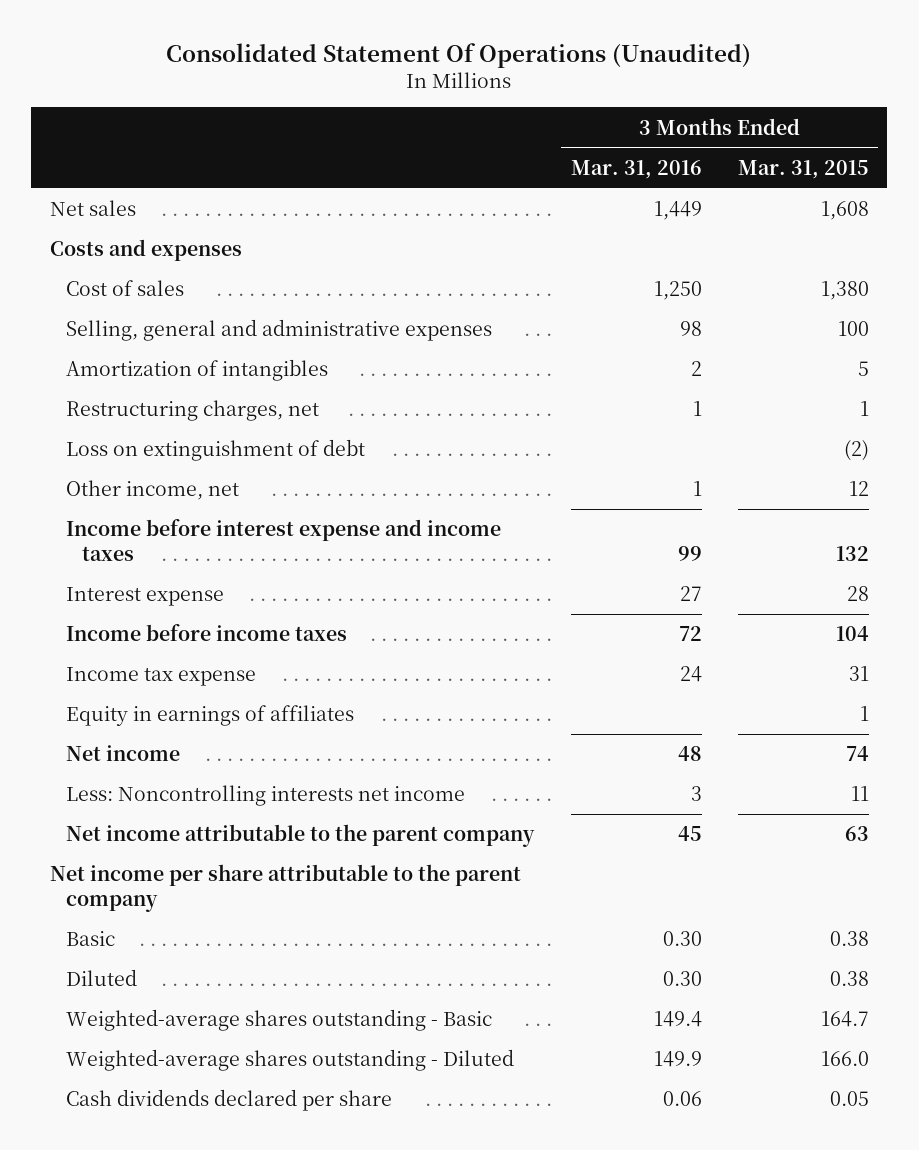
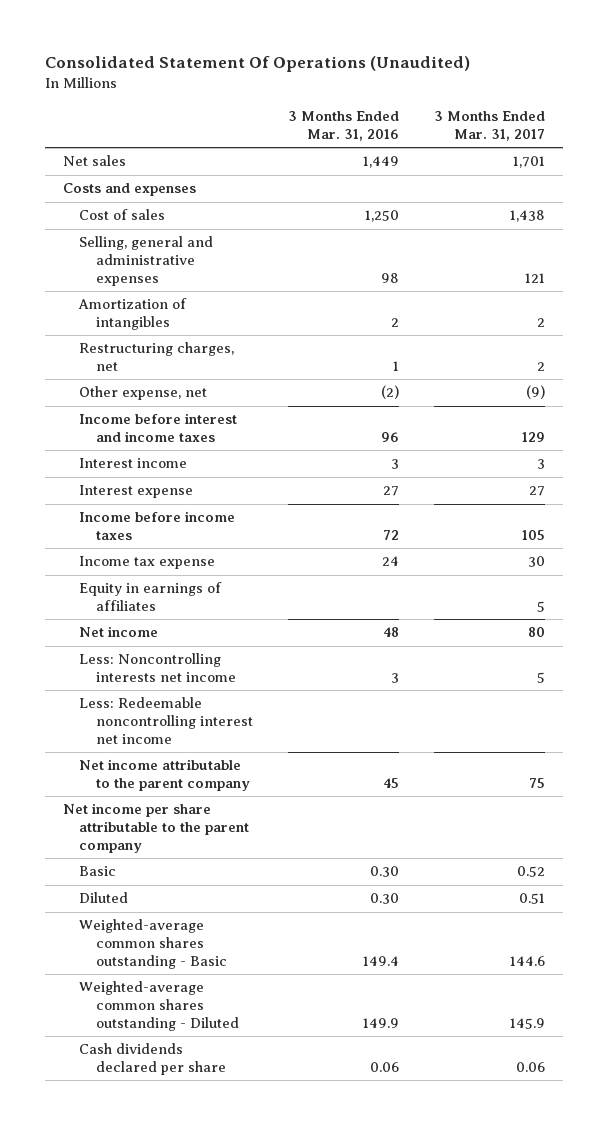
[738,159,870,179] Mar. 31, 2015 -> none
none -> [434,111,546,141] 3 Months Ended Mar. 31, 2017
[65,439,365,462] Loss on extinguishment of debt -> none
[65,480,239,501] Other income, net -> [79,386,208,401] Other expense, net
[692,481,702,497] 1 -> [380,385,399,400] (2)
[65,519,501,562] Income before interest expense and income taxes -> [79,413,238,443] Income before interest and income taxes
[677,546,702,562] 99 -> [380,432,399,443] 96
none -> [79,458,188,469] Interest income
none -> [79,697,253,744] Less: Redeemable noncontrolling interest net income
[65,1009,492,1032] Weighted-average shares outstanding - Basic -> [79,919,227,969] Weighted-average common shares outstanding - Basic
[65,1049,514,1072] Weighted-average shares outstanding - Diluted -> [79,981,239,1031] Weighted-average common shares outstanding - Diluted

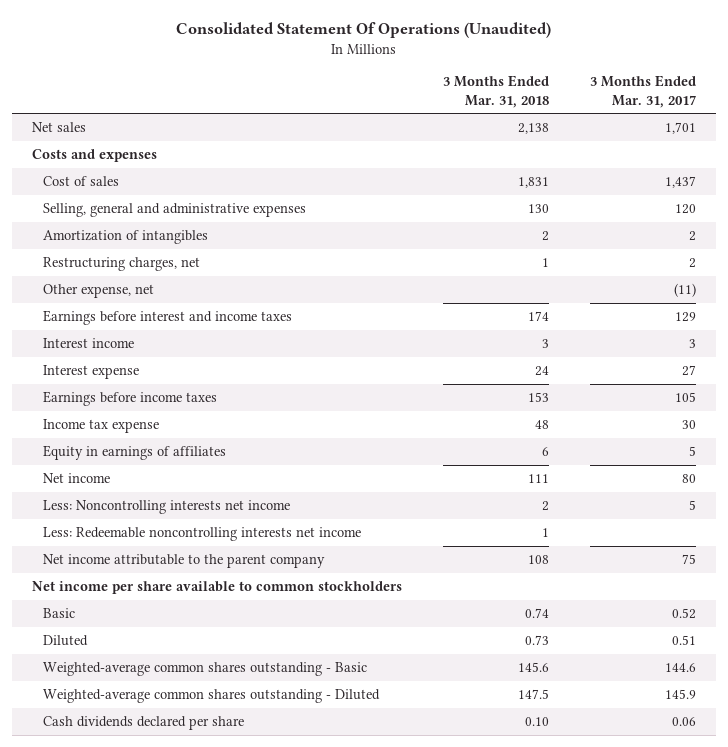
[287,111,399,141] 3 Months Ended Mar. 31, 2016 -> none
none -> [442,75,549,108] 3 Months Ended Mar. 31, 2018
[510,210,546,223] 1,438 -> [664,176,696,189] 1,437
[525,272,546,283] 121 -> [674,204,696,215] 120
[526,385,546,400] (9) -> [673,283,696,298] (11)
[79,413,238,443] Income before interest and income taxes -> [42,310,292,326] Earnings before interest and income taxes
[79,511,236,541] Income before income taxes -> [42,391,217,407] Earnings before income taxes
[79,697,253,744] Less: Redeemable noncontrolling interest net income -> [42,527,361,542] Less: Redeemable noncontrolling interests net income
[62,803,250,853] Net income per share attributable to the parent company -> [32,581,403,595] Net income per share available to common stockholders

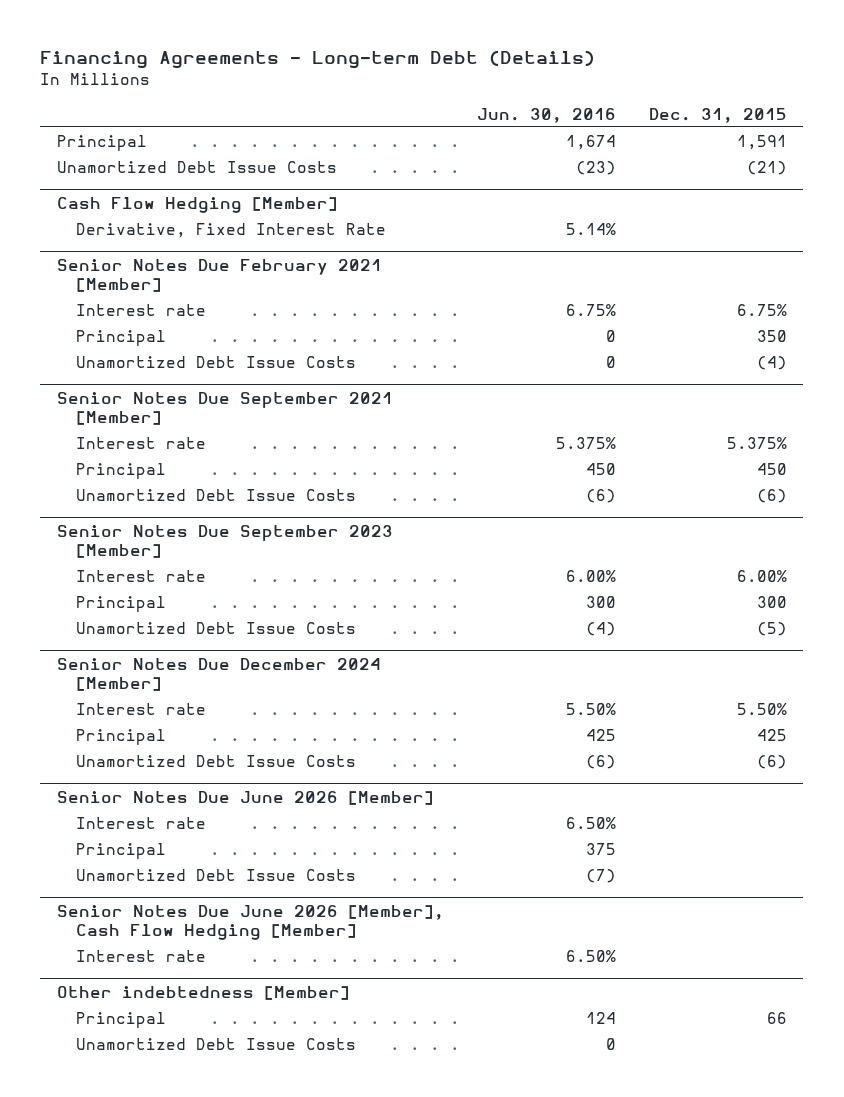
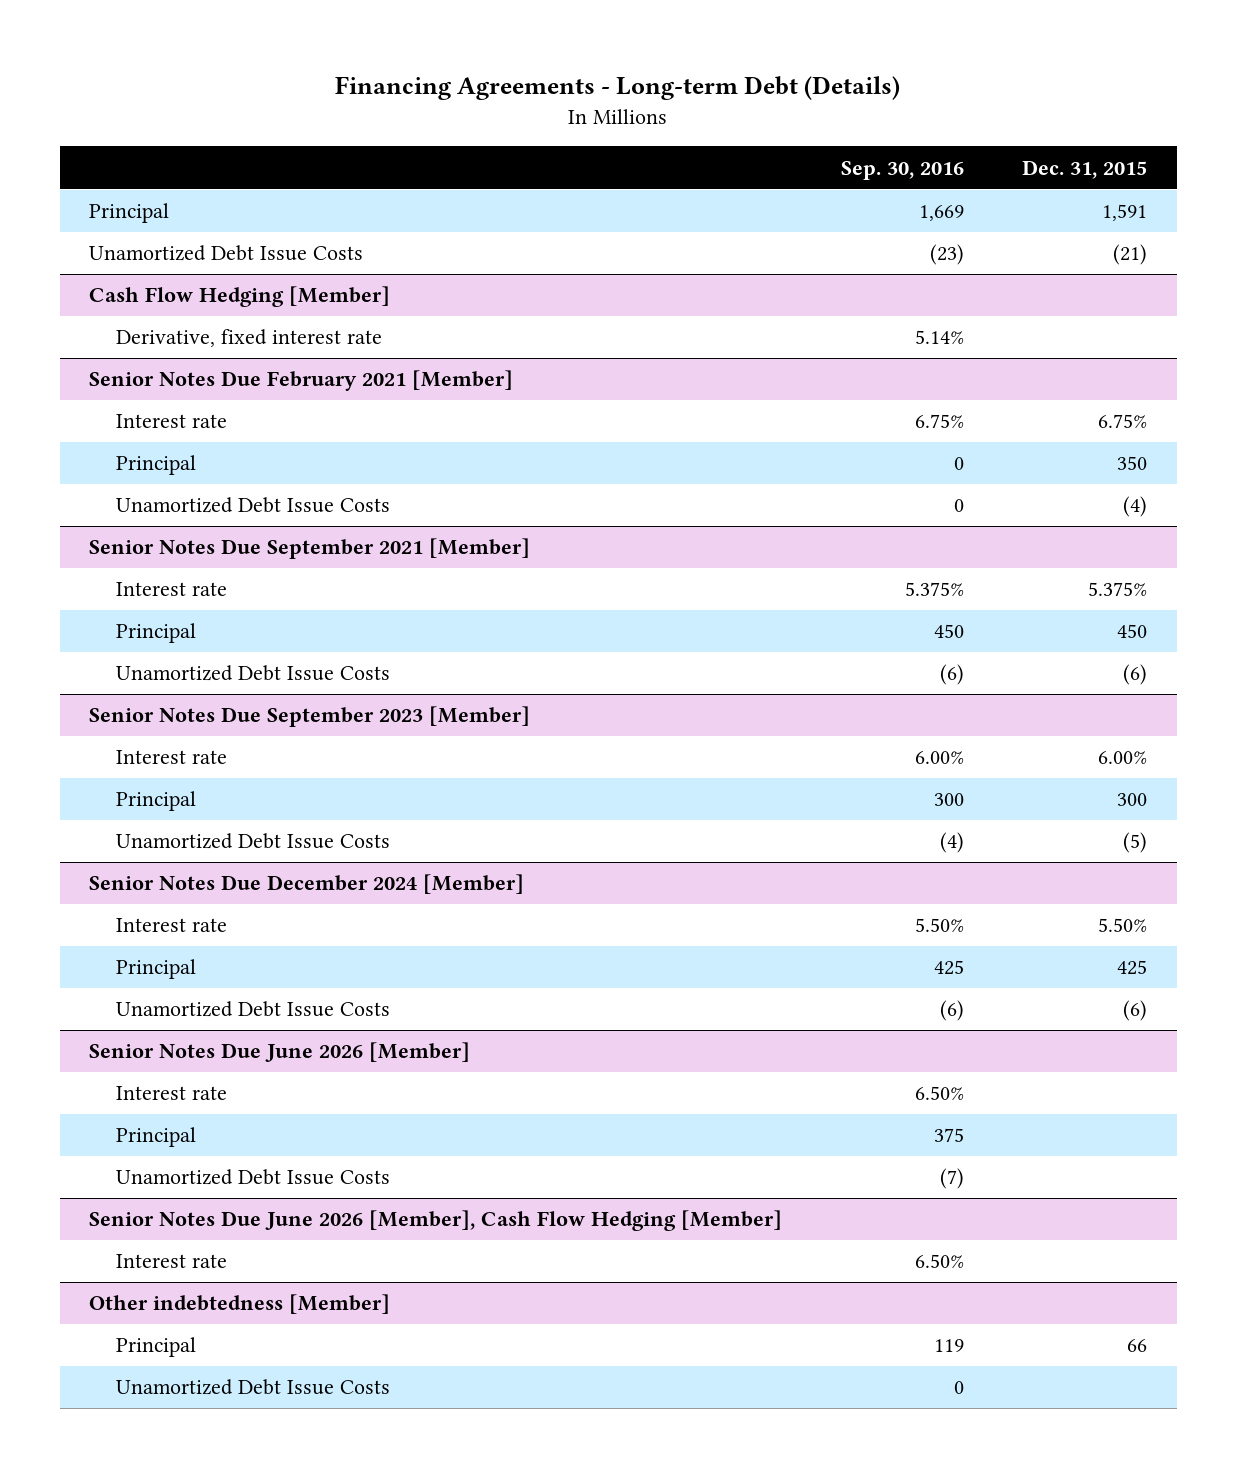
[476,107,616,123] Jun. 30, 2016 -> none
none -> [840,160,964,180] Sep. 30, 2016
[75,222,386,238] Derivative, Fixed Interest Rate -> [116,329,383,348] Derivative, fixed interest rate

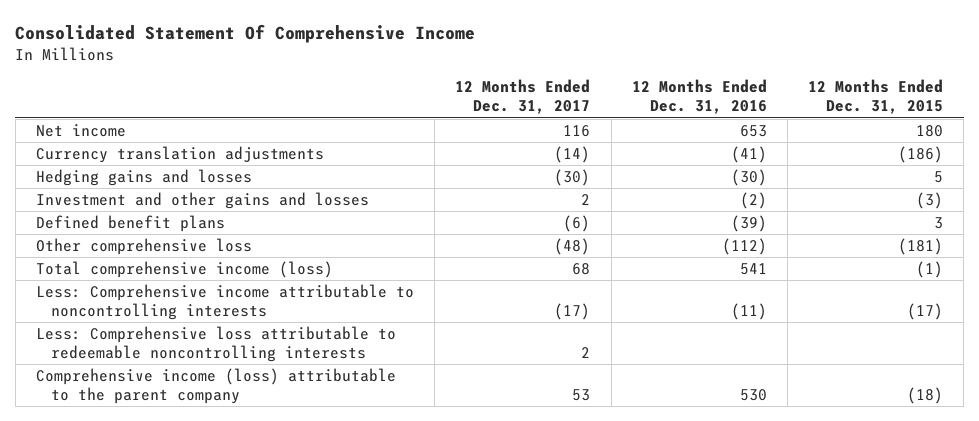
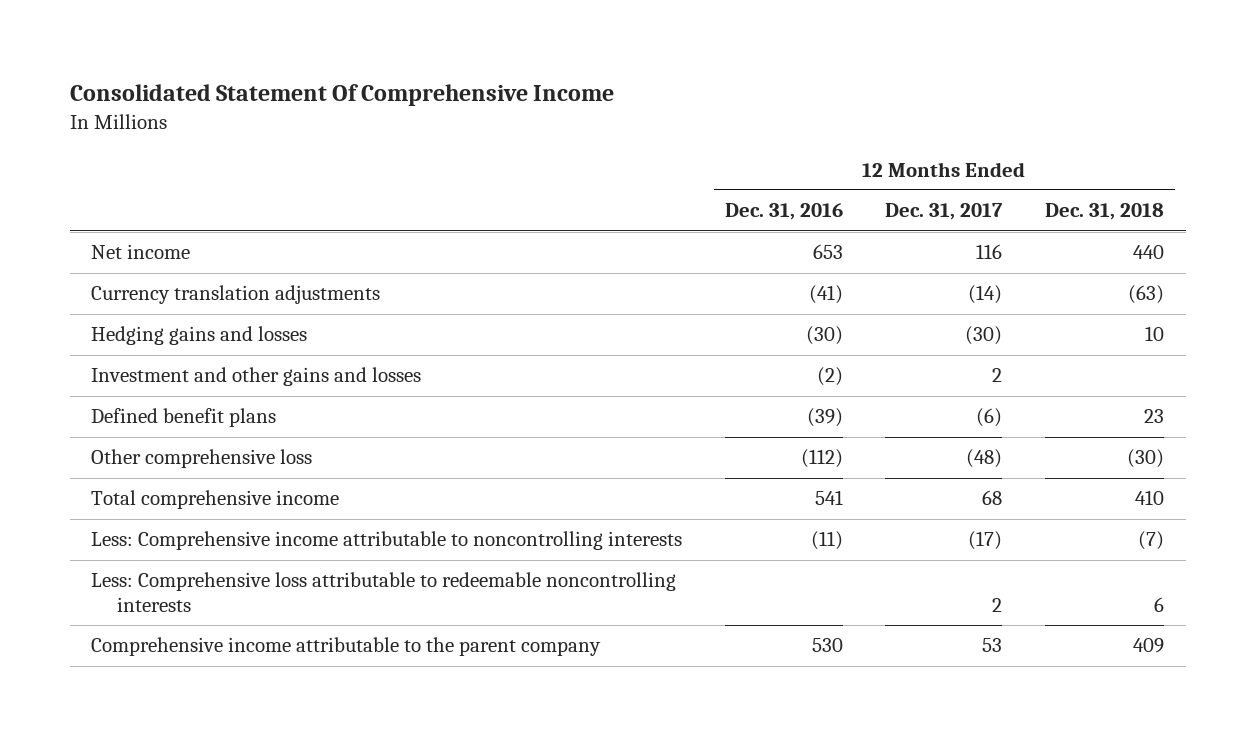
[808,79,944,115] 12 Months Ended Dec. 31, 2015 -> none
none -> [1045,203,1165,221] Dec. 31, 2018
[36,261,334,279] Total comprehensive income (loss) -> [91,490,340,510] Total comprehensive income
[36,368,397,404] Comprehensive income (loss) attributable to the parent company -> [91,637,602,657] Comprehensive income attributable to the parent company

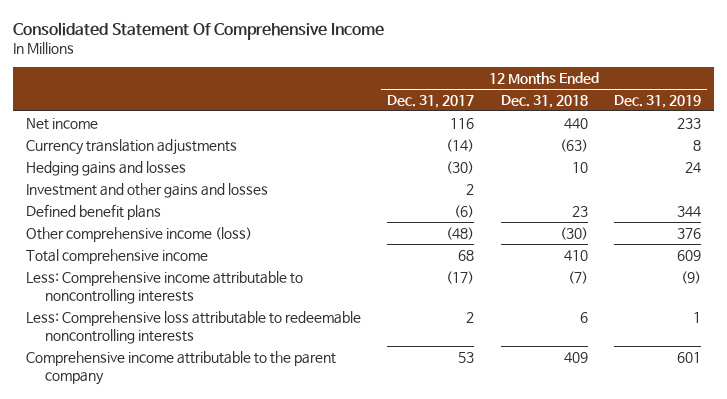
[724,203,843,221] Dec. 31, 2016 -> none
none -> [613,95,701,109] Dec. 31, 2019
[91,449,313,469] Other comprehensive loss -> [26,226,253,242] Other comprehensive income (loss)

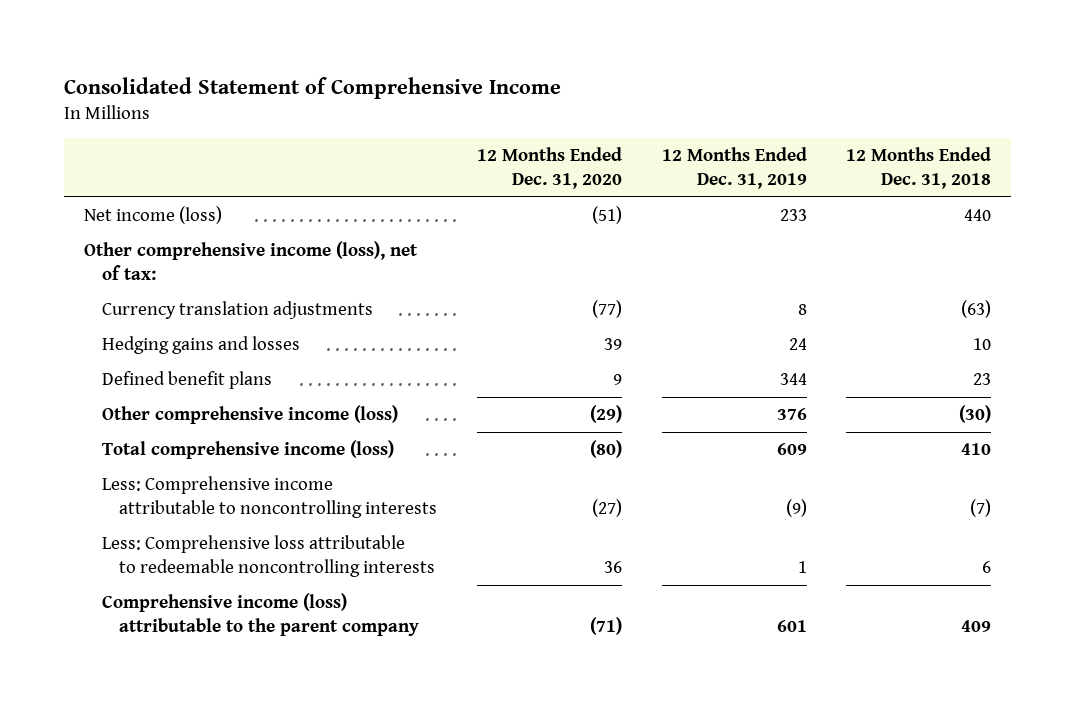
[12,21,384,40] Consolidated Statement Of Comprehensive Income -> [64,76,562,99] Consolidated Statement of Comprehensive Income
[387,95,475,109] Dec. 31, 2017 -> none
none -> [476,147,622,189] 12 Months Ended Dec. 31, 2020
[26,117,99,130] Net income -> [84,206,223,225] Net income (loss)
none -> [84,241,419,280] Other comprehensive income (loss), net of tax:
[26,182,269,198] Investment and other gains and losses -> none
[26,248,209,264] Total comprehensive income -> [101,440,394,460] Total comprehensive income (loss)
[26,350,337,385] Comprehensive income attributable to the parent company -> [101,593,420,636] Comprehensive income (loss) attributable to the parent company

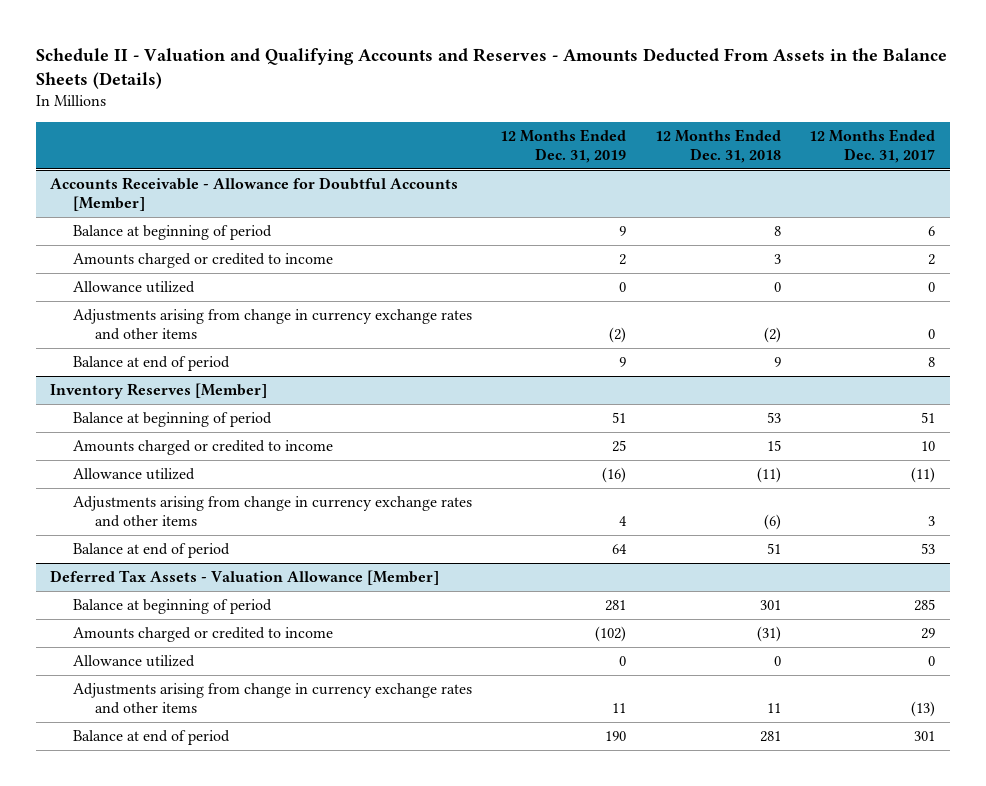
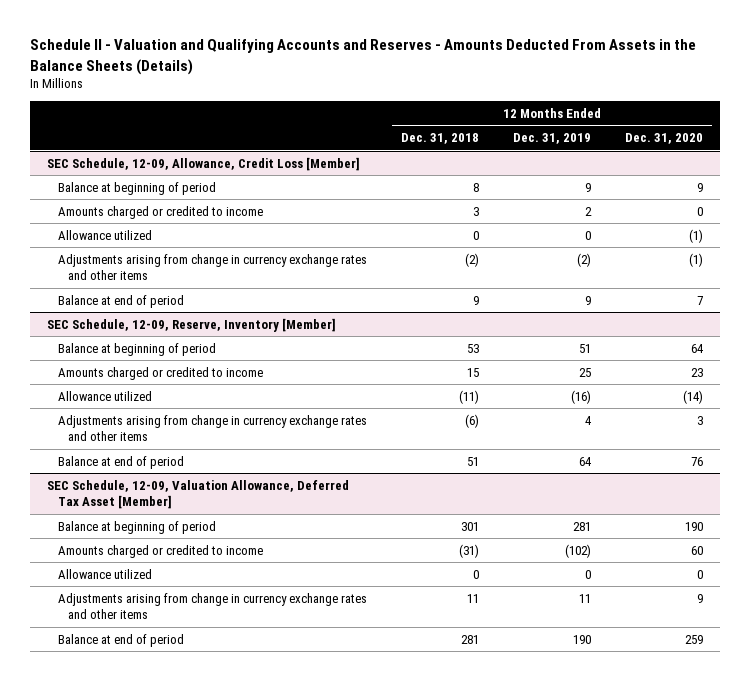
[809,129,936,164] 12 Months Ended Dec. 31, 2017 -> none
none -> [625,133,704,145] Dec. 31, 2020
[50,176,459,211] Accounts Receivable - Allowance for Doubtful Accounts [Member] -> [47,156,361,171] SEC Schedule, 12-09, Allowance, Credit Loss [Member]
[50,382,268,399] Inventory Reserves [Member] -> [47,317,337,332] SEC Schedule, 12-09, Reserve, Inventory [Member]
[50,569,440,585] Deferred Tax Assets - Valuation Allowance [Member] -> [47,479,350,510] SEC Schedule, 12-09, Valuation Allowance, Deferred Tax Asset [Member]

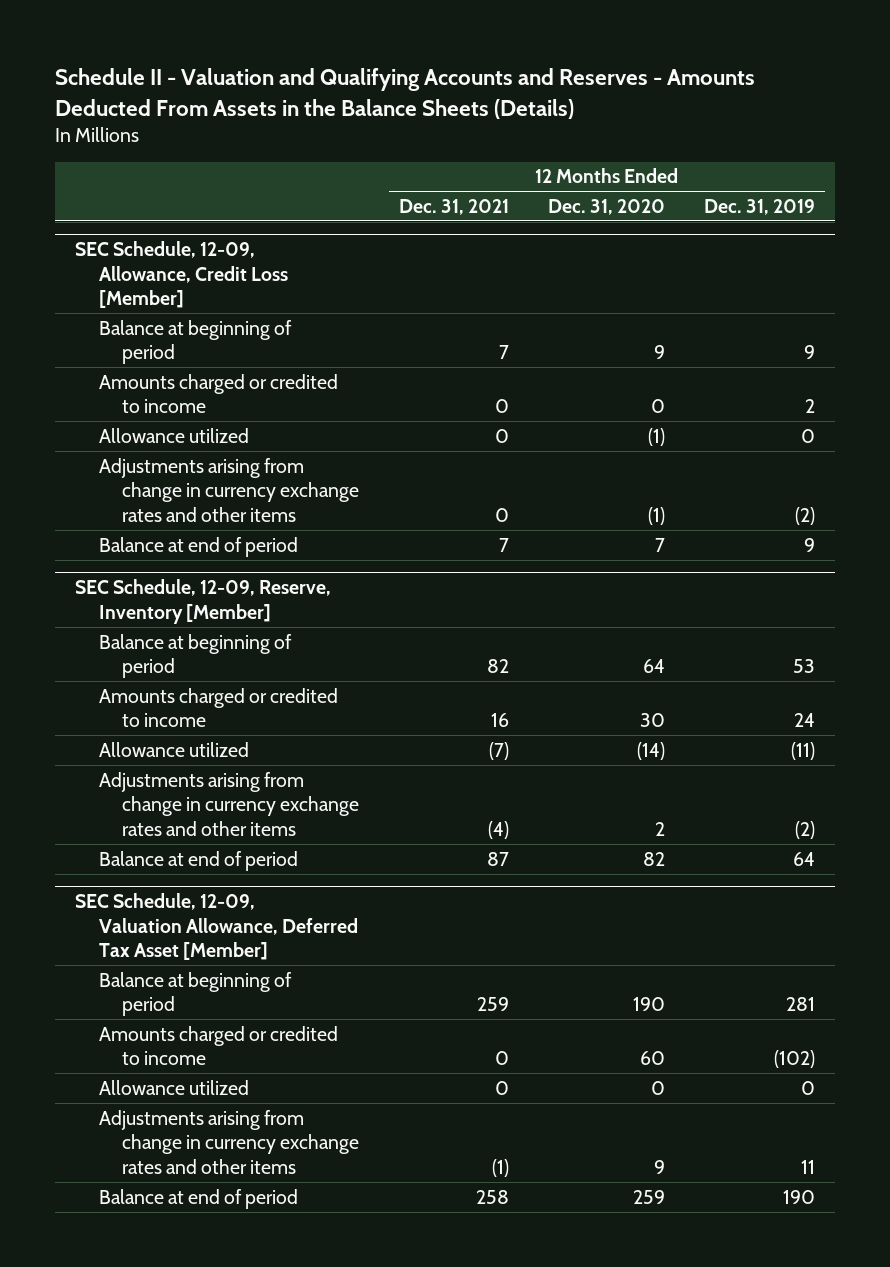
[400,133,479,145] Dec. 31, 2018 -> none
none -> [398,198,509,215] Dec. 31, 2021
[579,343,592,353] 51 -> [793,659,816,674] 53
[579,367,592,377] 25 -> [794,713,816,728] 24
[691,367,704,377] 23 -> [640,713,666,728] 30
[571,389,592,404] (16) -> [791,741,816,760] (11)
[585,415,593,425] 4 -> [795,820,816,839] (2)
[697,415,704,425] 3 -> [655,821,666,836] 2
[691,456,704,466] 76 -> [643,851,666,866] 82

